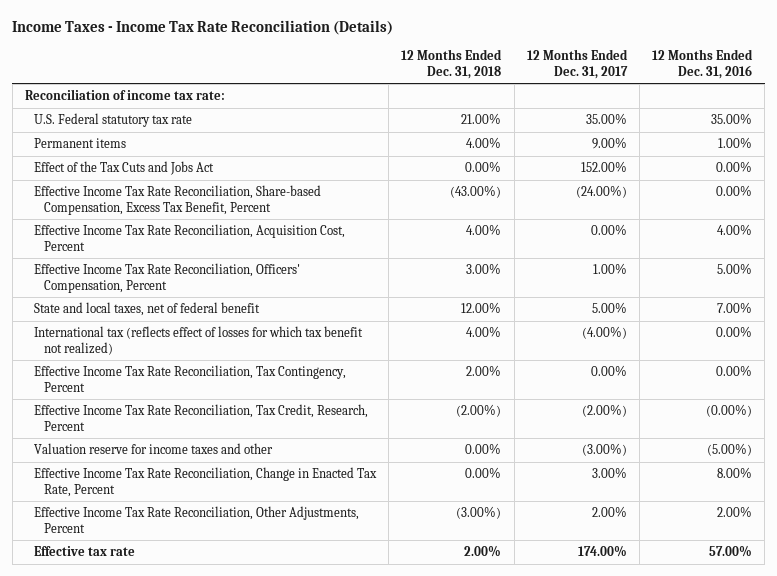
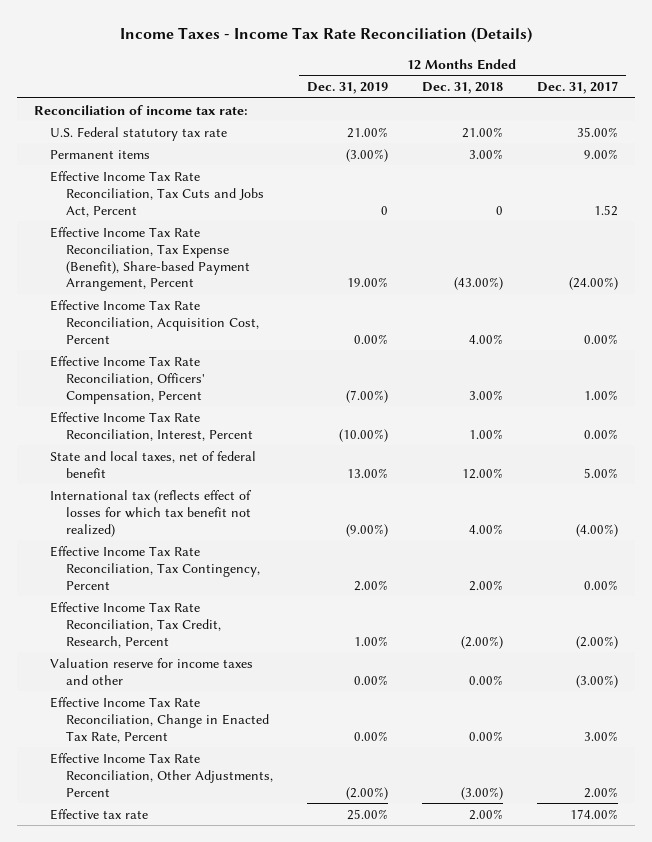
[651,49,753,79] 12 Months Ended Dec. 31, 2016 -> none
none -> [307,82,389,95] Dec. 31, 2019
[34,161,215,176] Effect of the Tax Cuts and Jobs Act -> none
[466,137,502,149] 4.00% -> [468,148,503,159] 3.00%
none -> [50,170,265,217] Effective Income Tax Rate Reconciliation, Tax Cuts and Jobs Act, Percent
[34,185,322,215] Effective Income Tax Rate Reconciliation, Share-based Compensation, Excess Tax Benefit, Percent -> [50,226,251,292] Effective Income Tax Rate Reconciliation, Tax Expense (Benefit), Share-based Payment Arrangement, Percent
none -> [50,411,254,441] Effective Income Tax Rate Reconciliation, Interest, Percent

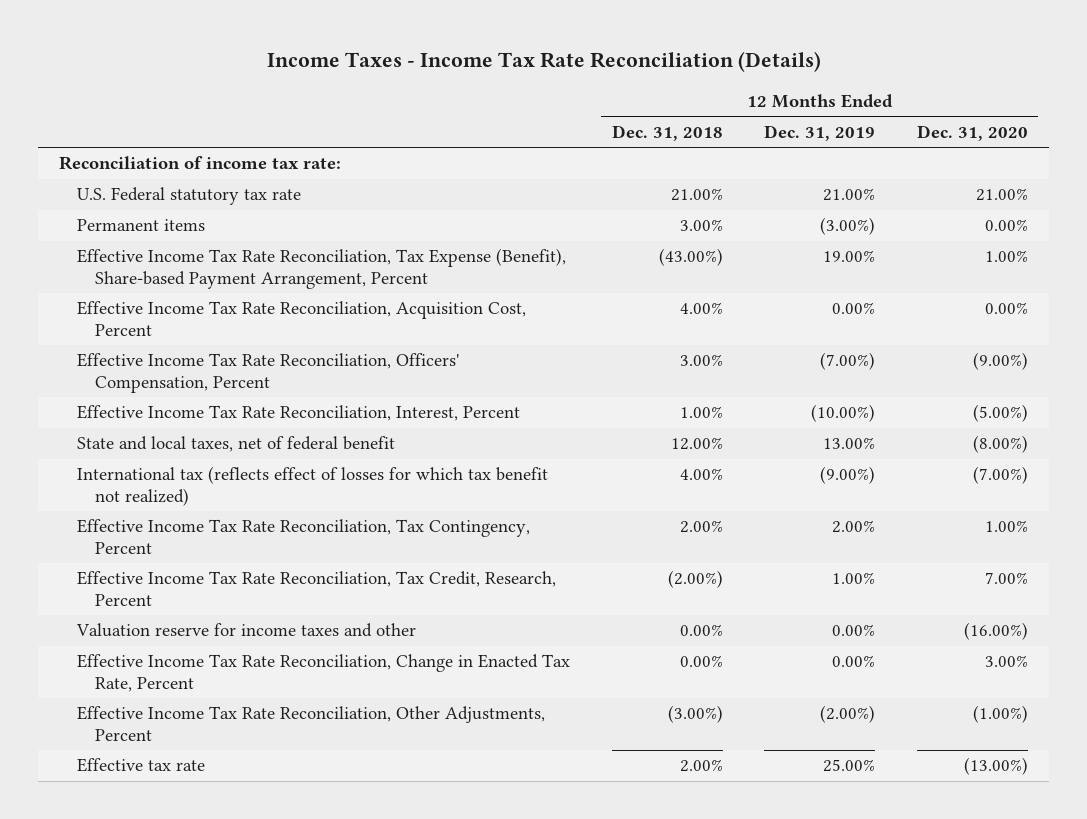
[536,81,618,95] Dec. 31, 2017 -> none
none -> [916,124,1028,141] Dec. 31, 2020
[50,170,265,217] Effective Income Tax Rate Reconciliation, Tax Cuts and Jobs Act, Percent -> none

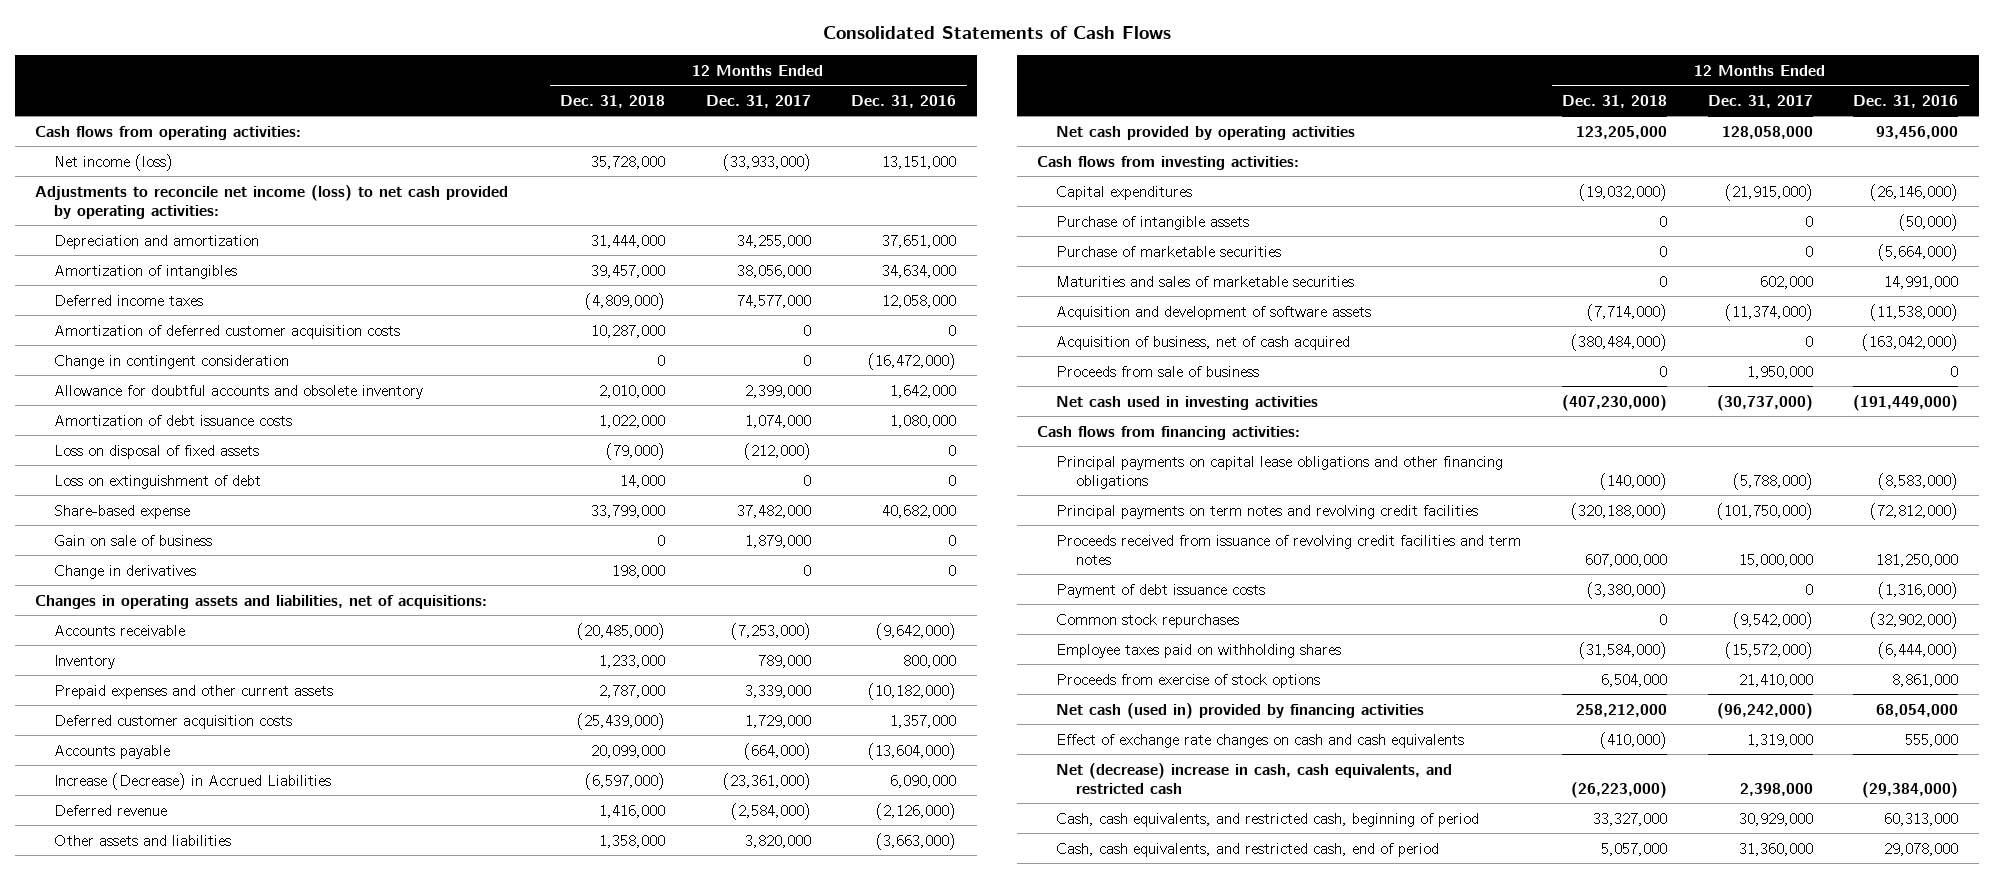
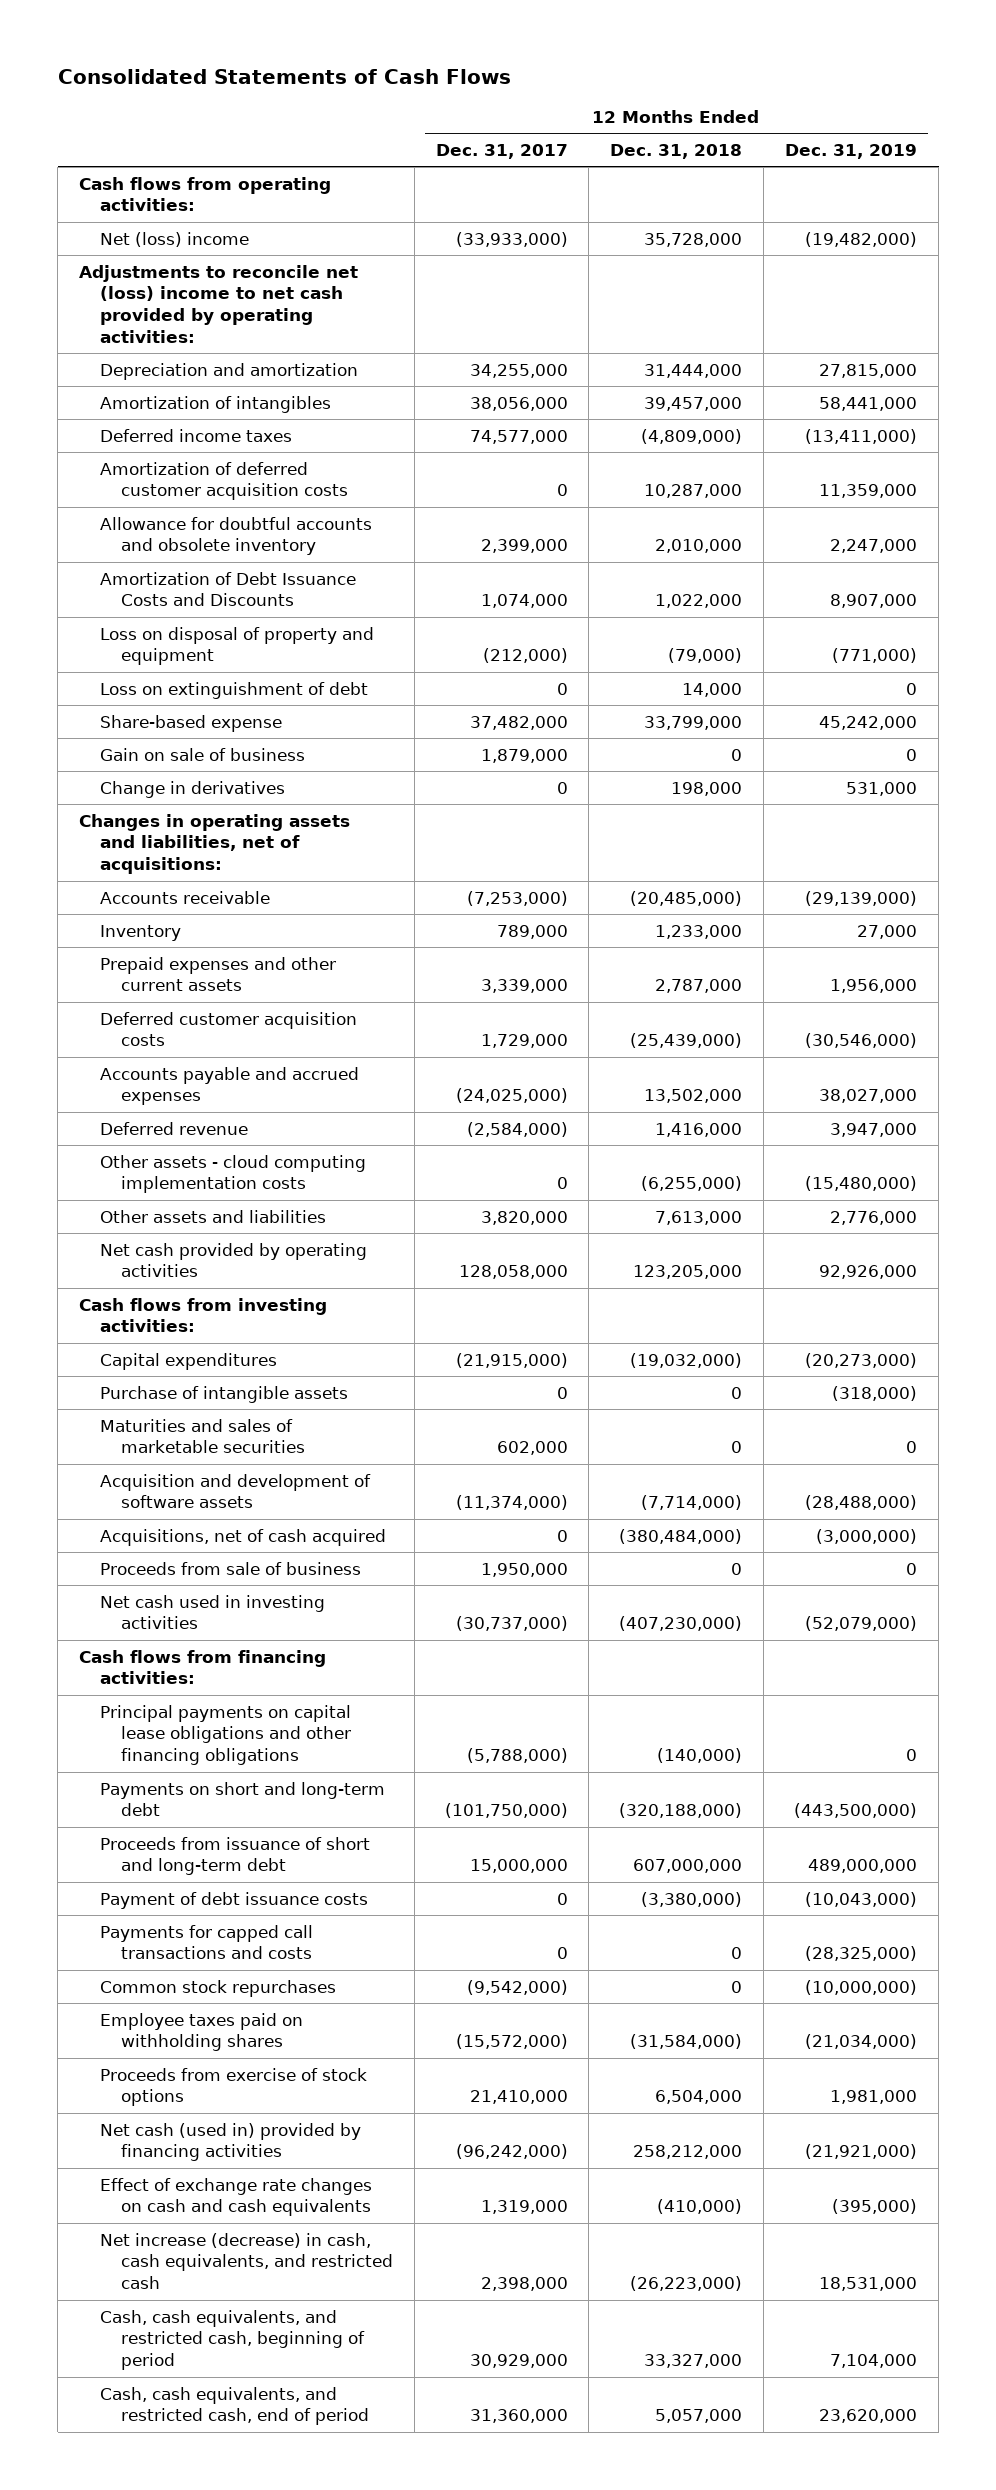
[851,94,957,108] Dec. 31, 2016 -> none
none -> [785,144,918,160] Dec. 31, 2019
[54,153,174,171] Net income (loss) -> [99,231,249,247] Net (loss) income
[34,184,508,219] Adjustments to reconcile net income (loss) to net cash provided by operating activities: -> [79,264,359,344] Adjustments to reconcile net (loss) income to net cash provided by operating activities:
[54,354,290,369] Change in contingent consideration -> none
[54,414,293,426] Amortization of debt issuance costs -> [99,571,356,607] Amortization of Debt Issuance Costs and Discounts
[54,444,260,459] Loss on disposal of fixed assets -> [99,626,374,666] Loss on disposal of property and equipment
[54,772,332,790] Increase (Decrease) in Accrued Liabilities -> none
[54,744,171,759] Accounts payable -> [99,1066,359,1106] Accounts payable and accrued expenses
[590,744,665,758] 20,099,000 -> [644,1089,743,1104] 13,502,000
[743,742,811,760] (664,000) -> [455,1088,568,1104] (24,025,000)
none -> [99,1154,366,1194] Other assets - cloud computing implementation costs
[598,834,665,848] 1,358,000 -> [655,1210,743,1225] 7,613,000
[1056,245,1282,257] Purchase of marketable securities -> none
[1056,335,1351,350] Acquisition of business, net of cash acquired -> [99,1528,386,1546] Acquisitions, net of cash acquired
[1056,504,1479,519] Principal payments on term notes and revolving credit facilities -> [99,1781,385,1817] Payments on short and long-term debt
[1056,534,1522,565] Proceeds received from issuance of revolving credit facilities and term notes -> [99,1836,370,1876] Proceeds from issuance of short and long-term debt
none -> [99,1924,313,1960] Payments for capped call transactions and costs
[1056,762,1453,794] Net (decrease) increase in cash, cash equivalents, and restricted cash -> [99,2232,393,2290] Net increase (decrease) in cash, cash equivalents, and restricted cash

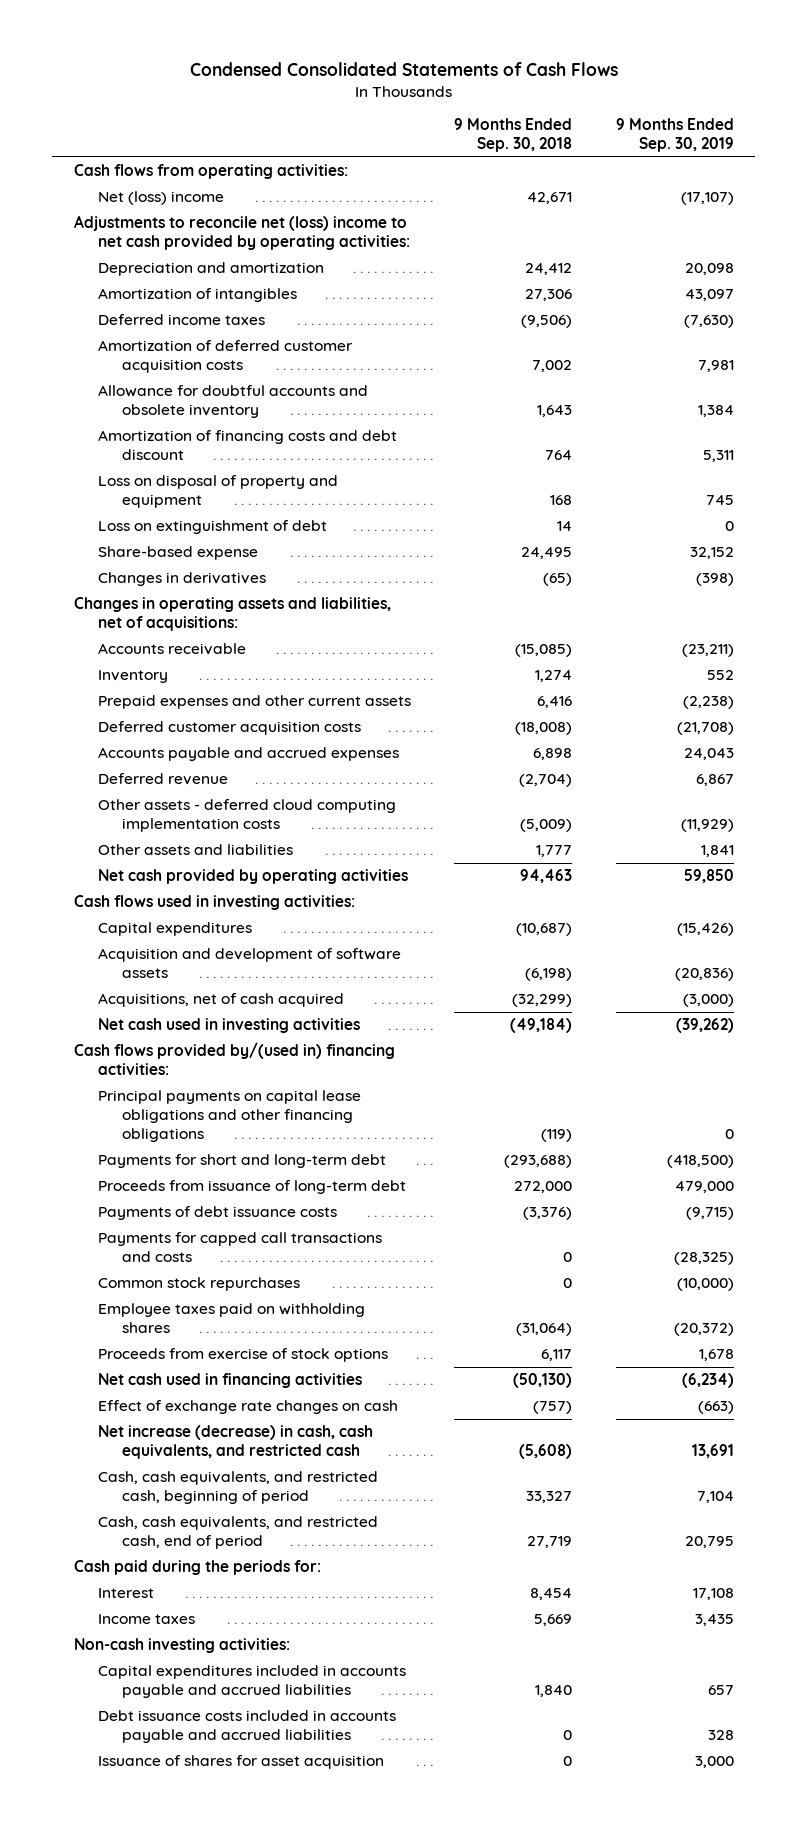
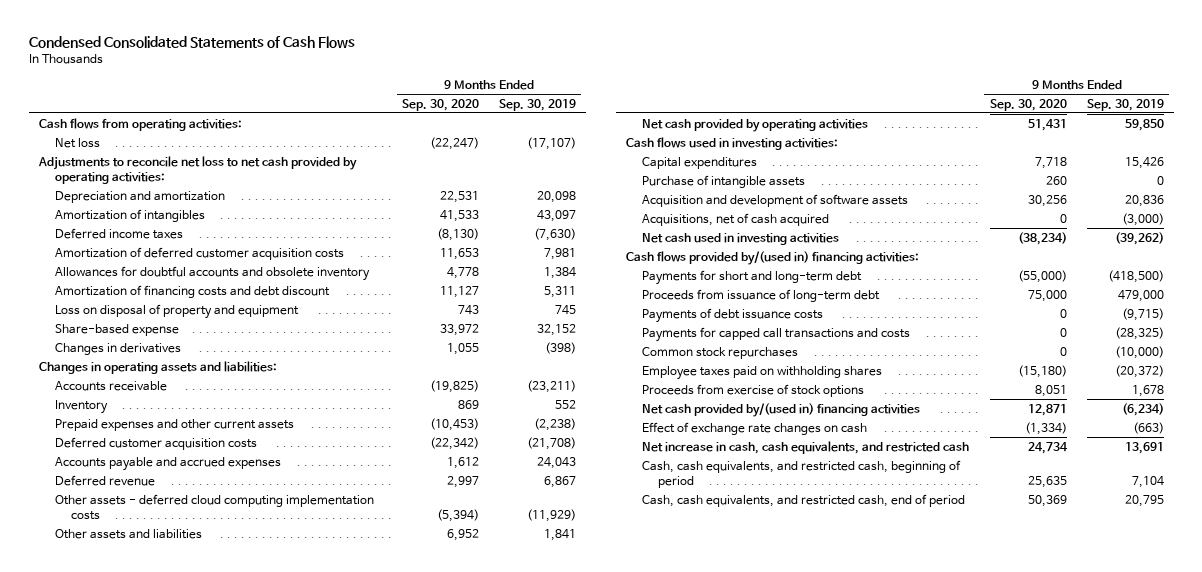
[454,118,573,153] 9 Months Ended Sep. 30, 2018 -> none
none -> [401,98,479,111] Sep. 30, 2020
[98,191,225,206] Net (loss) income -> [54,137,100,148] Net loss
[74,215,411,251] Adjustments to reconcile net (loss) income to net cash provided by operating activities: -> [37,155,357,184] Adjustments to reconcile net loss to net cash provided by operating activities:
[98,385,369,419] Allowance for doubtful accounts and obsolete inventory -> [54,265,370,281] Allowances for doubtful accounts and obsolete inventory
[98,520,328,535] Loss on extinguishment of debt -> none
[74,597,392,632] Changes in operating assets and liabilities, net of acquisitions: -> [38,360,277,374] Changes in operating assets and liabilities:
[676,923,734,937] (15,426) -> [1124,156,1164,169] 15,426
none -> [642,174,806,188] Purchase of intangible assets
[674,968,734,982] (20,836) -> [1124,194,1164,207] 20,836
[98,1090,362,1143] Principal payments on capital lease obligations and other financing obligations -> none
[98,1373,363,1389] Net cash used in financing activities -> [642,402,921,417] Net cash provided by/(used in) financing activities
[98,1425,374,1460] Net increase (decrease) in cash, cash equivalents, and restricted cash -> [642,440,970,454] Net increase in cash, cash equivalents, and restricted cash
[74,1560,322,1576] Cash paid during the periods for: -> none
[98,1588,155,1599] Interest -> none
[98,1614,196,1625] Income taxes -> none
[74,1638,291,1654] Non-cash investing activities: -> none
[98,1665,407,1699] Capital expenditures included in accounts payable and accrued liabilities -> none
[98,1710,397,1744] Debt issuance costs included in accounts payable and accrued liabilities -> none
[98,1755,385,1770] Issuance of shares for asset acquisition -> none

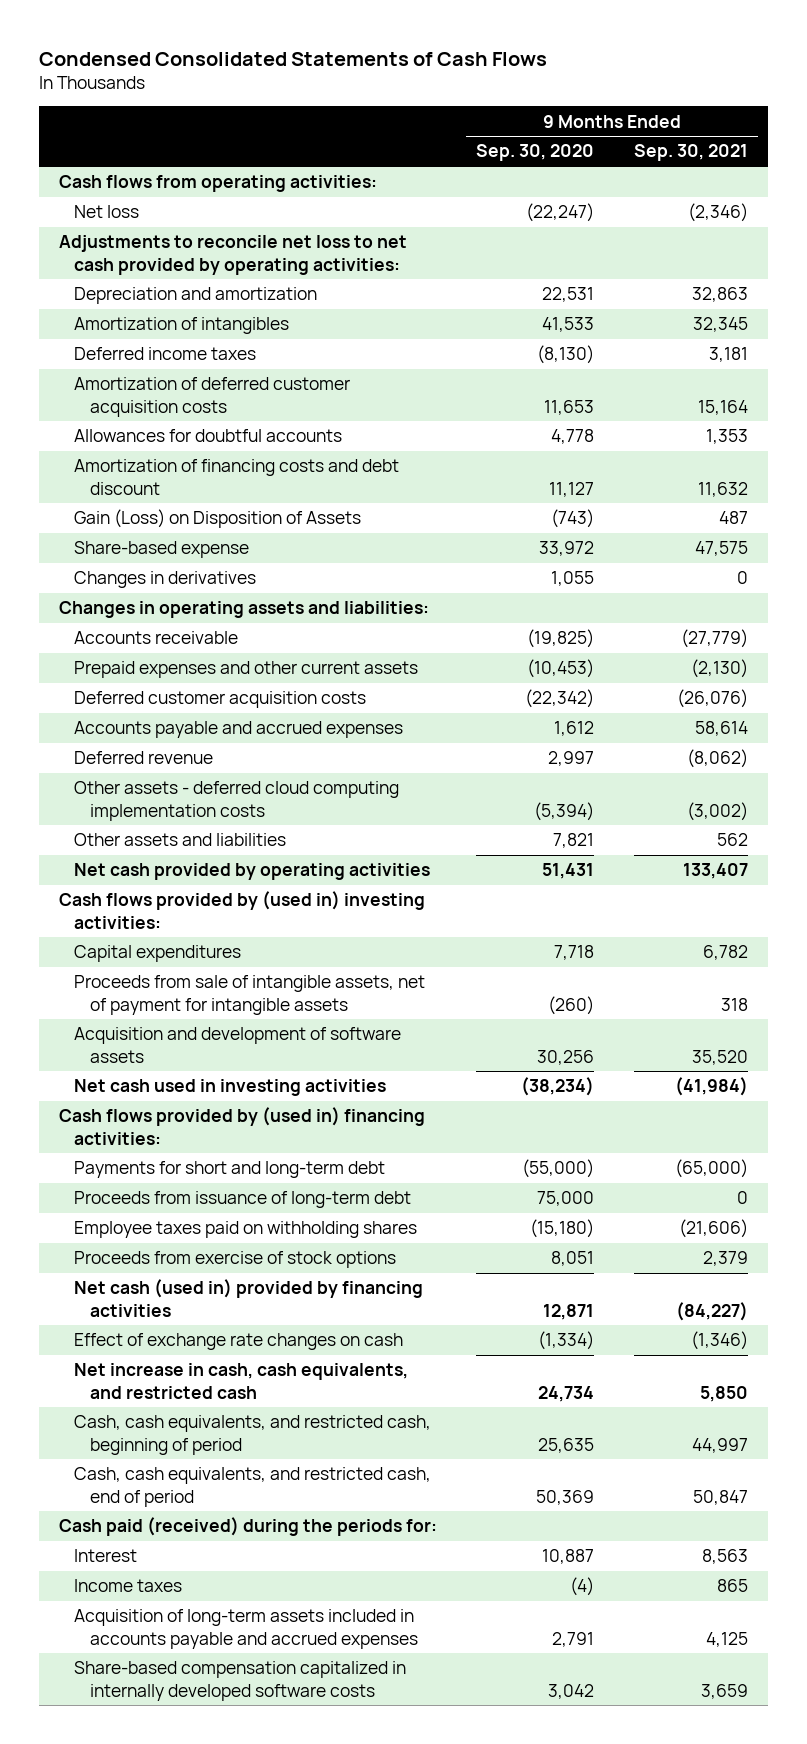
[499,98,577,111] Sep. 30, 2019 -> none
none -> [634,144,749,162] Sep. 30, 2021
[54,265,370,281] Allowances for doubtful accounts and obsolete inventory -> [74,429,343,443] Allowances for doubtful accounts
[54,303,299,319] Loss on disposal of property and equipment -> none
none -> [74,509,362,529] Gain (Loss) on Disposition of Assets
[54,399,108,414] Inventory -> none
[446,528,479,541] 6,952 -> [553,833,595,849] 7,821
[626,136,839,150] Cash flows used in investing activities: -> [58,891,425,929] Cash flows provided by (used in) investing activities:
[642,174,806,188] Purchase of intangible assets -> none
none -> [74,975,426,1015] Proceeds from sale of intangible assets, net of payment for intangible assets
[642,212,830,226] Acquisitions, net of cash acquired -> none
[626,250,920,265] Cash flows provided by/(used in) financing activities: -> [58,1107,425,1145] Cash flows provided by (used in) financing activities:
[642,307,824,323] Payments of debt issuance costs -> none
[642,326,911,342] Payments for capped call transactions and costs -> none
[642,346,799,359] Common stock repurchases -> none
[642,402,921,417] Net cash provided by/(used in) financing activities -> [74,1279,424,1317] Net cash (used in) provided by financing activities
none -> [58,1517,437,1537] Cash paid (received) during the periods for:
none -> [74,1549,138,1563] Interest
none -> [74,1579,183,1593] Income taxes
none -> [74,1609,418,1649] Acquisition of long-term assets included in accounts payable and accrued expenses
none -> [74,1661,407,1701] Share-based compensation capitalized in internally developed software costs

